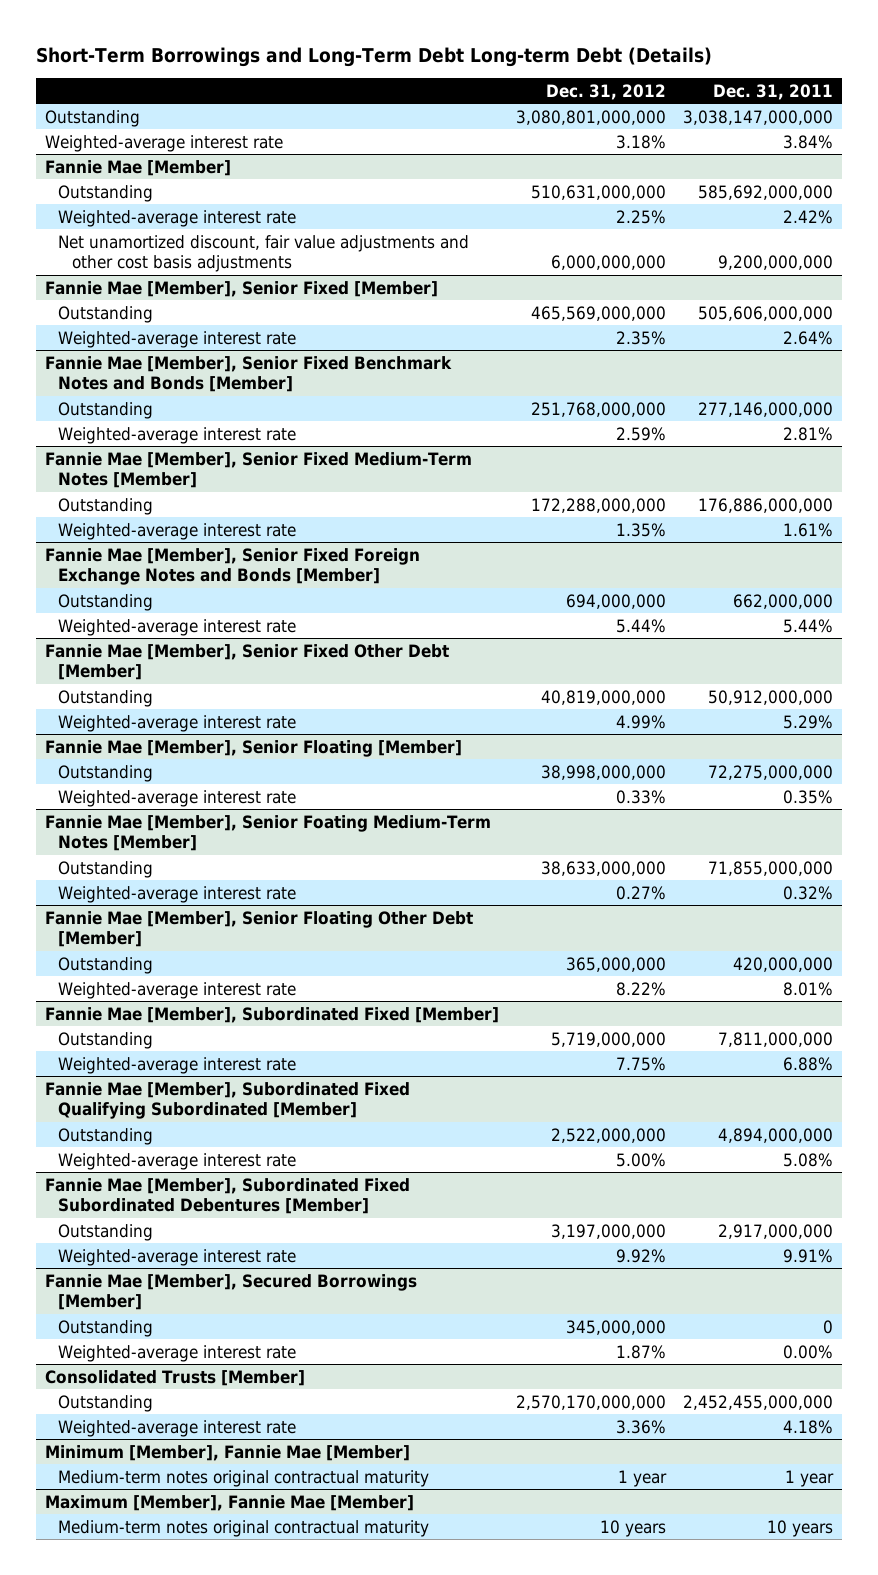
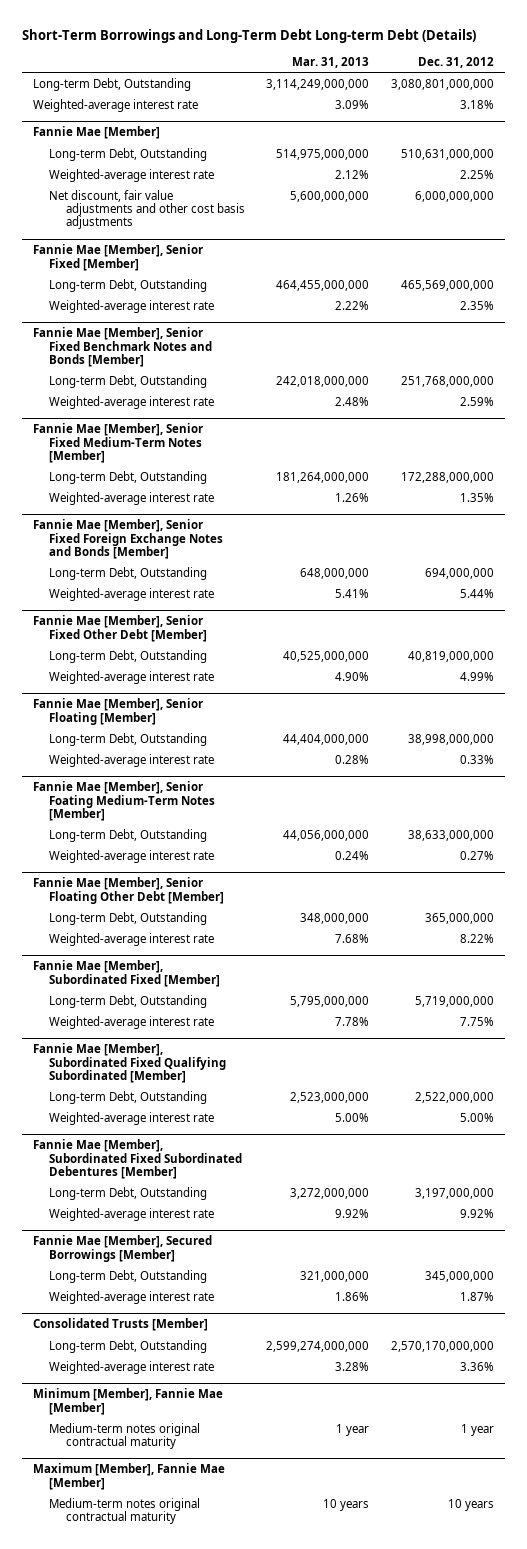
[713,83,834,100] Dec. 31, 2011 -> none
none -> [292,56,370,68] Mar. 31, 2013
[44,109,140,127] Outstanding -> [33,77,192,91] Long-term Debt, Outstanding
[58,184,154,202] Outstanding -> [49,147,208,161] Long-term Debt, Outstanding
[58,234,470,273] Net unamortized discount, fair value adjustments and other cost basis adjustments -> [49,189,245,230] Net discount, fair value adjustments and other cost basis adjustments
[58,305,154,323] Outstanding -> [49,278,208,292] Long-term Debt, Outstanding
[58,401,154,419] Outstanding -> [49,374,208,388] Long-term Debt, Outstanding
[58,497,154,515] Outstanding -> [49,470,208,484] Long-term Debt, Outstanding
[58,593,154,611] Outstanding -> [49,566,208,580] Long-term Debt, Outstanding
[58,689,154,707] Outstanding -> [49,649,208,663] Long-term Debt, Outstanding
[58,764,154,782] Outstanding -> [49,732,208,746] Long-term Debt, Outstanding
[58,860,154,878] Outstanding -> [49,828,208,842] Long-term Debt, Outstanding
[58,956,154,974] Outstanding -> [49,911,208,925] Long-term Debt, Outstanding
[58,1031,154,1049] Outstanding -> [49,994,208,1008] Long-term Debt, Outstanding
[58,1127,154,1145] Outstanding -> [49,1090,208,1104] Long-term Debt, Outstanding
[58,1223,154,1241] Outstanding -> [49,1186,208,1200] Long-term Debt, Outstanding
[58,1319,154,1337] Outstanding -> [49,1269,208,1283] Long-term Debt, Outstanding
[58,1394,154,1412] Outstanding -> [49,1339,208,1353] Long-term Debt, Outstanding

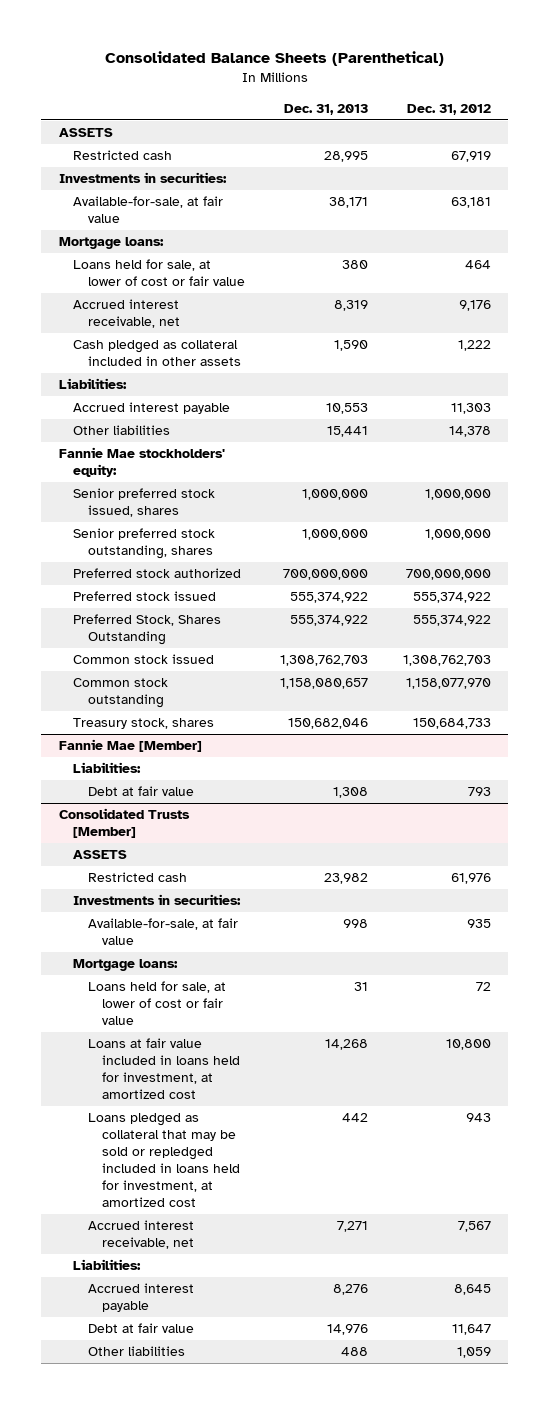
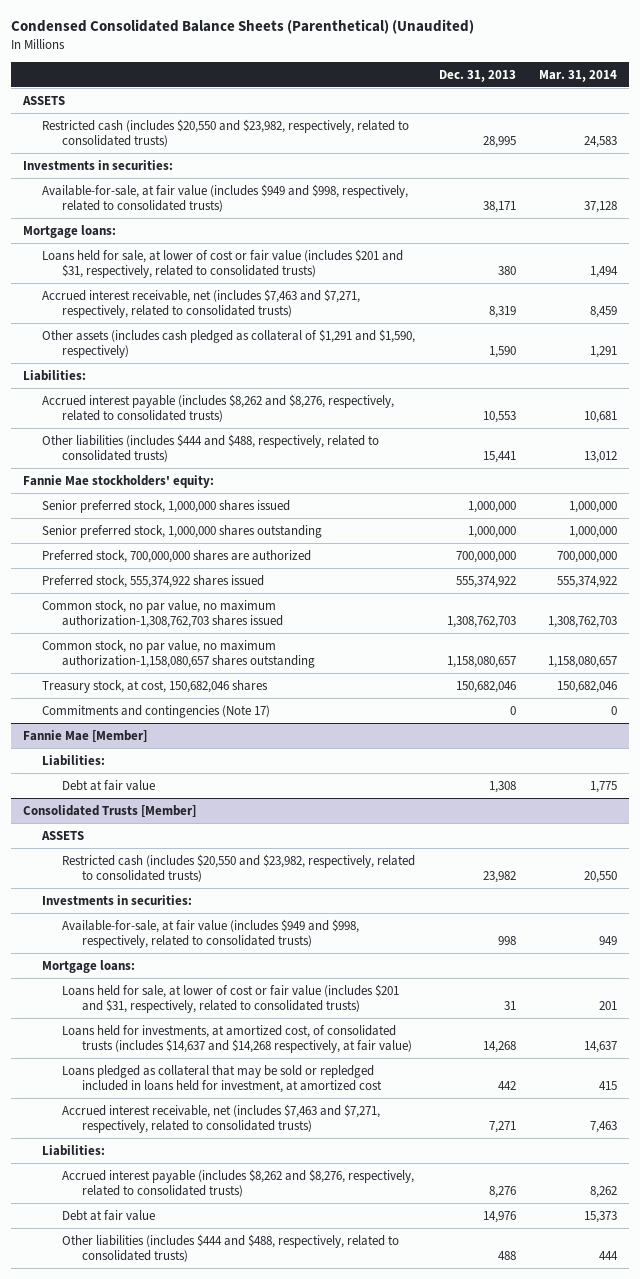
[104,51,444,67] Consolidated Balance Sheets (Parenthetical) -> [11,19,475,35] Condensed Consolidated Balance Sheets (Parenthetical) (Unaudited)
[406,103,491,115] Dec. 31, 2012 -> none
none -> [539,69,618,82] Mar. 31, 2014
[73,150,173,161] Restricted cash -> [42,118,410,147] Restricted cash (includes $20,550 and $23,982, respectively, related to consolidated trusts)
[73,196,224,224] Available-for-sale, at fair value -> [42,183,409,212] Available-for-sale, at fair value (includes $949 and $998, respectively, related to consolidated trusts)
[73,259,245,287] Loans held for sale, at lower of cost or fair value -> [42,248,404,278] Loans held for sale, at lower of cost or fair value (includes $201 and $31, respectively, related to consolidated trusts)
[73,299,180,329] Accrued interest receivable, net -> [42,288,361,318] Accrued interest receivable, net (includes $7,463 and $7,271, respectively, related to consolidated trusts)
[73,340,241,367] Cash pledged as collateral included in other assets -> [42,328,416,358] Other assets (includes cash pledged as collateral of $1,291 and $1,590, respectively)
[73,402,231,415] Accrued interest payable -> [42,393,395,422] Accrued interest payable (includes $8,262 and $8,276, respectively, related to consolidated trusts)
[73,425,171,436] Other liabilities -> [42,433,380,462] Other liabilities (includes $444 and $488, respectively, related to consolidated trusts)
[73,614,222,646] Preferred Stock, Shares Outstanding -> none
[73,488,216,518] Senior preferred stock issued, shares -> [42,499,291,513] Senior preferred stock, 1,000,000 shares issued
[73,528,216,560] Senior preferred stock outstanding, shares -> [42,524,323,538] Senior preferred stock, 1,000,000 shares outstanding
[73,568,242,579] Preferred stock authorized -> [42,549,312,563] Preferred stock, 700,000,000 shares are authorized
[73,591,217,602] Preferred stock issued -> [42,574,265,588] Preferred stock, 555,374,922 shares issued
[73,654,215,665] Common stock issued -> [42,599,284,628] Common stock, no par value, no maximum authorization-1,308,762,703 shares issued
[73,678,169,709] Common stock outstanding -> [42,639,316,668] Common stock, no par value, no maximum authorization-1,158,080,657 shares outstanding
[73,718,215,730] Treasury stock, shares -> [42,679,269,693] Treasury stock, at cost, 150,682,046 shares
none -> [42,704,271,718] Commitments and contingencies (Note 17)
[87,872,187,883] Restricted cash -> [62,853,416,882] Restricted cash (includes $20,550 and $23,982, respectively, related to consolidated trusts)
[87,918,238,946] Available-for-sale, at fair value -> [62,918,360,948] Available-for-sale, at fair value (includes $949 and $998, respectively, related to consolidated trusts)
[87,981,226,1026] Loans held for sale, at lower of cost or fair value -> [62,983,400,1013] Loans held for sale, at lower of cost or fair value (includes $201 and $31, respectively, related to consolidated trusts)
[87,1038,241,1100] Loans at fair value included in loans held for investment, at amortized cost -> [62,1024,412,1053] Loans held for investments, at amortized cost, of consolidated trusts (includes $14,637 and $14,268 respectively, at fair value)
[87,1220,195,1250] Accrued interest receivable, net -> [62,1103,381,1133] Accrued interest receivable, net (includes $7,463 and $7,271, respectively, related to consolidated trusts)
[87,1283,194,1313] Accrued interest payable -> [62,1168,415,1197] Accrued interest payable (includes $8,262 and $8,276, respectively, related to consolidated trusts)
[87,1346,185,1357] Other liabilities -> [62,1233,400,1262] Other liabilities (includes $444 and $488, respectively, related to consolidated trusts)

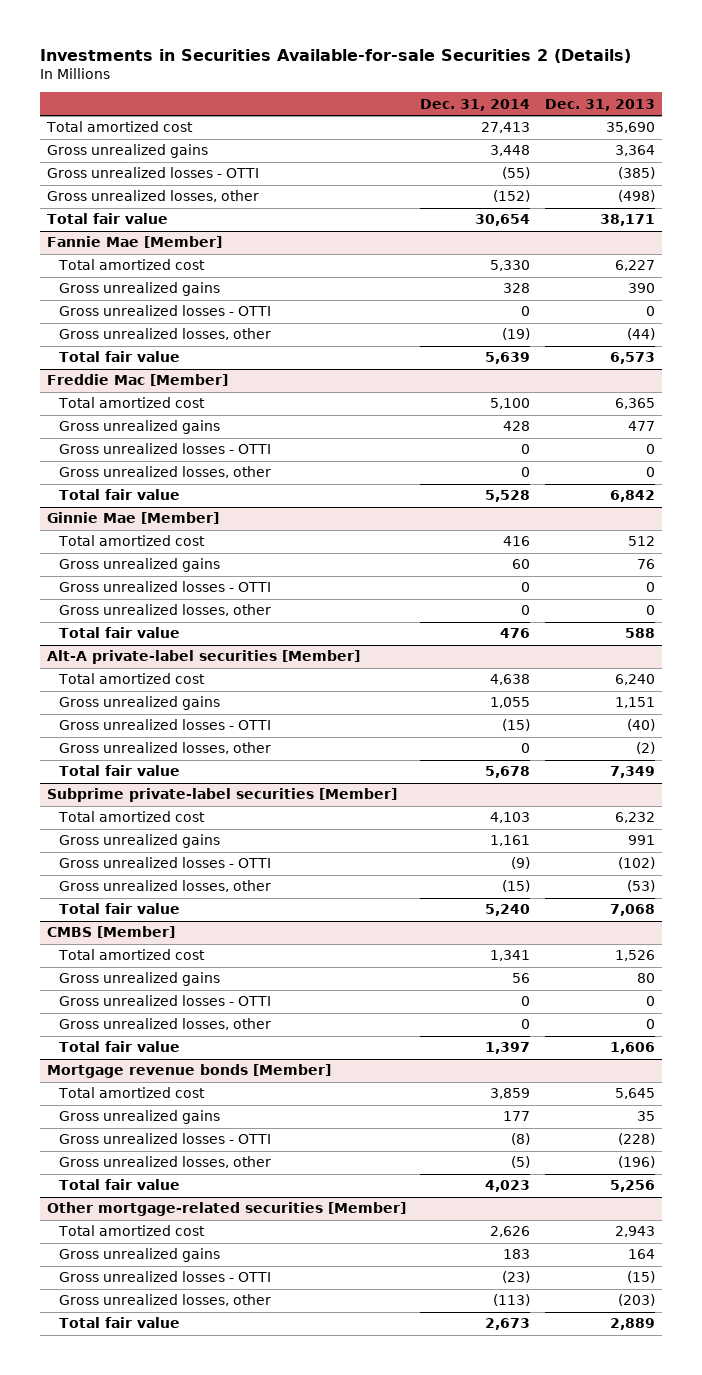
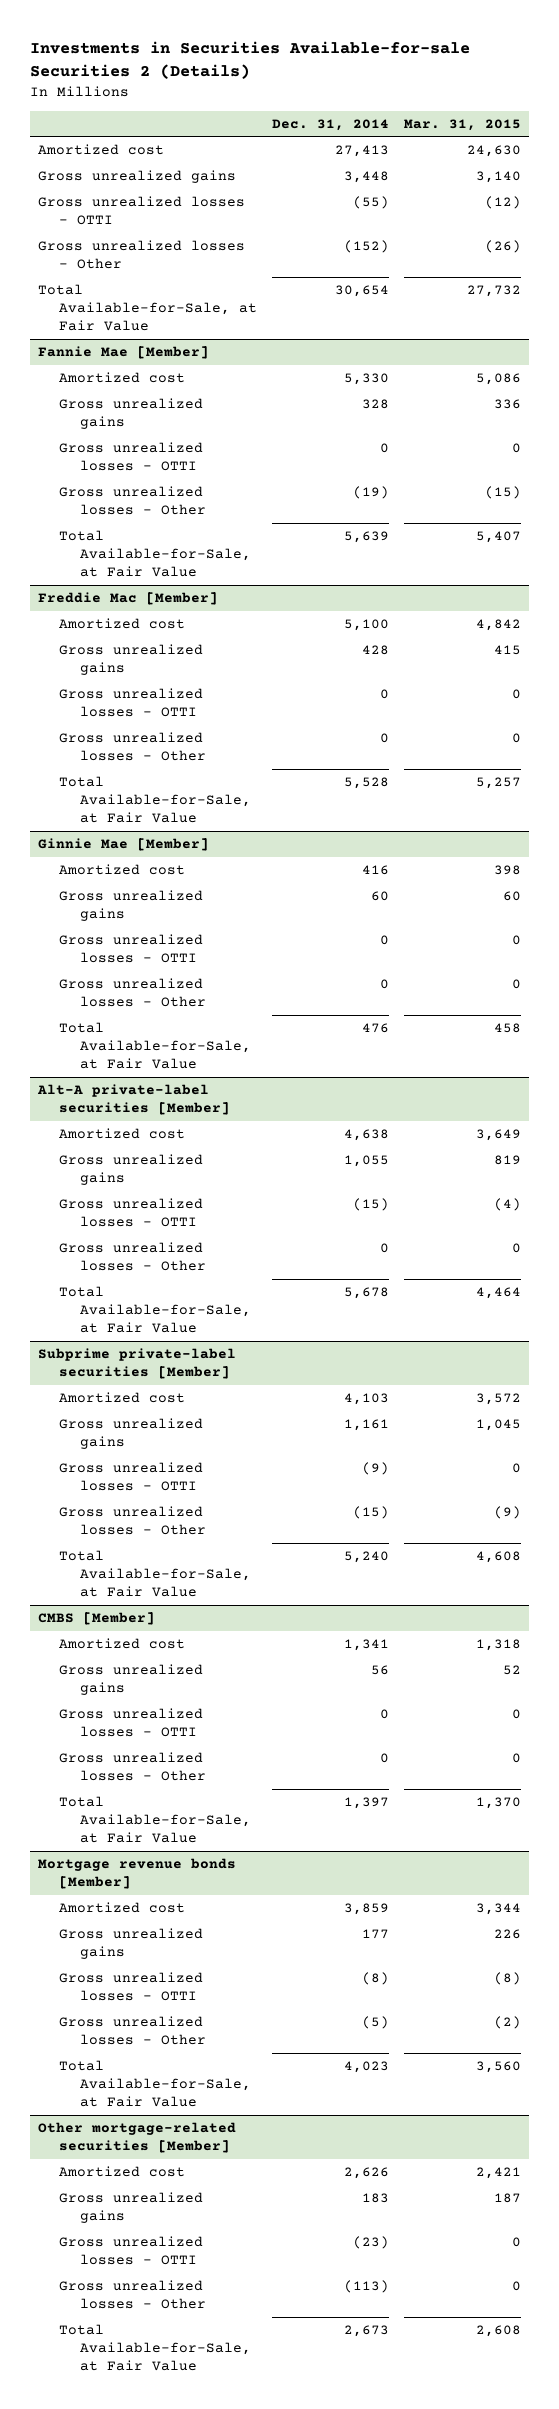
[544,98,655,111] Dec. 31, 2013 -> none
none -> [404,118,522,131] Mar. 31, 2015
[46,121,194,133] Total amortized cost -> [37,144,164,156] Amortized cost
[47,190,260,203] Gross unrealized losses, other -> [37,240,245,270] Gross unrealized losses - Other
[47,213,169,225] Total fair value -> [37,284,258,332] Total Available-for-Sale, at Fair Value
[57,259,205,271] Total amortized cost -> [59,372,186,384] Amortized cost
[58,328,271,341] Gross unrealized losses, other -> [59,486,207,516] Gross unrealized losses - Other
[58,351,180,363] Total fair value -> [59,530,252,578] Total Available-for-Sale, at Fair Value
[57,397,205,409] Total amortized cost -> [59,618,186,630] Amortized cost
[58,466,271,479] Gross unrealized losses, other -> [59,732,207,762] Gross unrealized losses - Other
[58,489,180,501] Total fair value -> [59,776,252,824] Total Available-for-Sale, at Fair Value
[57,535,205,547] Total amortized cost -> [59,864,186,876] Amortized cost
[58,604,271,617] Gross unrealized losses, other -> [59,978,207,1008] Gross unrealized losses - Other
[58,627,180,639] Total fair value -> [59,1022,252,1070] Total Available-for-Sale, at Fair Value
[57,673,205,685] Total amortized cost -> [59,1128,186,1140] Amortized cost
[58,742,271,755] Gross unrealized losses, other -> [59,1242,207,1272] Gross unrealized losses - Other
[58,765,180,777] Total fair value -> [59,1286,252,1334] Total Available-for-Sale, at Fair Value
[57,811,205,823] Total amortized cost -> [59,1392,186,1404] Amortized cost
[58,880,271,893] Gross unrealized losses, other -> [59,1506,207,1536] Gross unrealized losses - Other
[58,903,180,915] Total fair value -> [59,1550,252,1598] Total Available-for-Sale, at Fair Value
[57,949,205,961] Total amortized cost -> [59,1638,186,1650] Amortized cost
[58,1018,271,1031] Gross unrealized losses, other -> [59,1752,207,1782] Gross unrealized losses - Other
[58,1041,180,1053] Total fair value -> [59,1796,252,1844] Total Available-for-Sale, at Fair Value
[57,1087,205,1099] Total amortized cost -> [59,1902,186,1914] Amortized cost
[58,1156,271,1169] Gross unrealized losses, other -> [59,2016,207,2046] Gross unrealized losses - Other
[58,1179,180,1191] Total fair value -> [59,2060,252,2108] Total Available-for-Sale, at Fair Value
[57,1225,205,1237] Total amortized cost -> [59,2166,186,2178] Amortized cost
[58,1294,271,1307] Gross unrealized losses, other -> [59,2280,207,2310] Gross unrealized losses - Other
[58,1317,180,1329] Total fair value -> [59,2324,252,2372] Total Available-for-Sale, at Fair Value

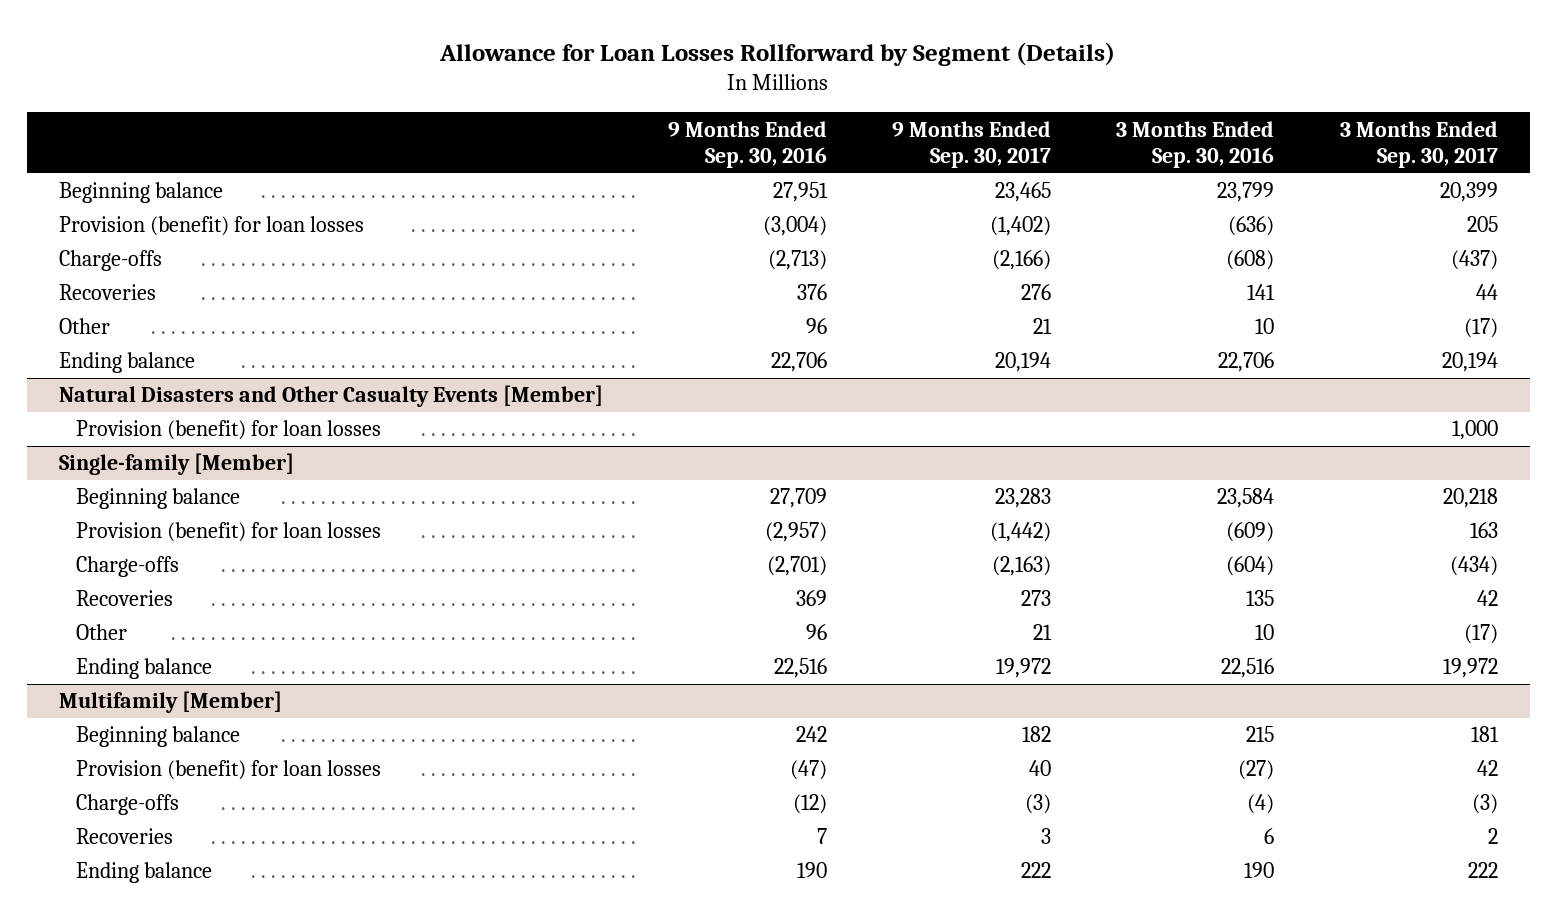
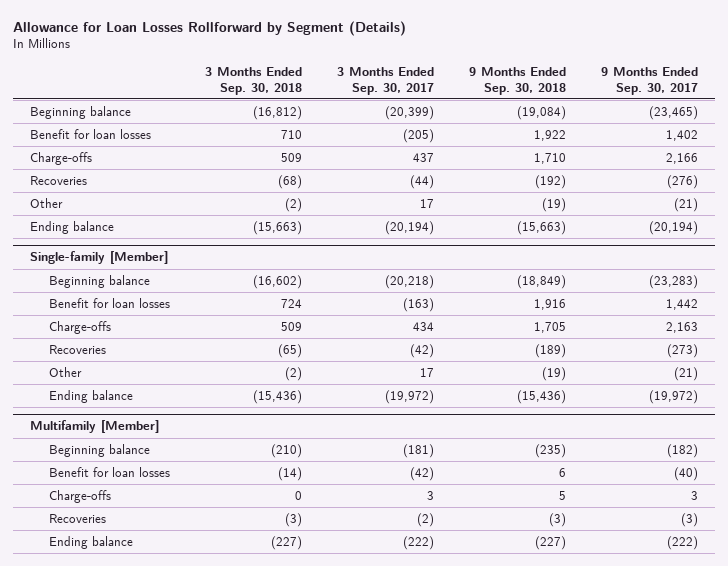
[668,120,828,169] 9 Months Ended Sep. 30, 2016 -> none
[1116,120,1275,169] 3 Months Ended Sep. 30, 2016 -> none
none -> [205,67,303,95] 3 Months Ended Sep. 30, 2018
none -> [468,67,566,95] 9 Months Ended Sep. 30, 2018
[59,385,604,408] Natural Disasters and Other Casualty Events [Member] -> none
[76,420,382,441] Provision (benefit) for loan losses -> none
[995,182,1052,203] 23,465 -> [648,105,698,120] (23,465)
[1439,182,1498,203] 20,399 -> [385,105,435,120] (20,399)
[59,216,365,237] Provision (benefit) for loan losses -> [29,128,151,139] Benefit for loan losses
[990,216,1052,237] (1,402) -> [665,129,698,141] 1,402
[1466,216,1498,233] 205 -> [403,128,435,143] (205)
[992,250,1052,271] (2,166) -> [665,152,698,164] 2,166
[1450,250,1498,271] (437) -> [413,152,435,162] 437
[1021,284,1052,301] 276 -> [666,174,698,189] (276)
[1475,284,1498,301] 44 -> [410,174,435,189] (44)
[1033,318,1053,335] 21 -> [673,197,698,212] (21)
[1463,318,1498,339] (17) -> [420,198,435,208] 17
[995,352,1052,373] 20,194 -> [648,220,698,235] (20,194)
[1441,352,1498,373] 20,194 -> [385,220,435,235] (20,194)
[995,488,1052,509] 23,283 -> [648,274,698,289] (23,283)
[1442,488,1498,509] 20,218 -> [385,274,435,289] (20,218)
[76,522,382,543] Provision (benefit) for loan losses -> [49,297,171,308] Benefit for loan losses
[990,522,1052,543] (1,442) -> [665,298,698,310] 1,442
[1469,522,1498,539] 163 -> [403,297,435,312] (163)
[992,556,1052,577] (2,163) -> [665,321,698,333] 2,163
[1449,556,1498,577] (434) -> [413,321,435,331] 434
[1021,590,1052,607] 273 -> [666,343,698,358] (273)
[1476,590,1498,607] 42 -> [410,343,435,358] (42)
[1033,624,1053,641] 21 -> [673,366,698,381] (21)
[1463,624,1498,645] (17) -> [420,367,435,377] 17
[996,658,1052,679] 19,972 -> [648,389,698,404] (19,972)
[1442,658,1498,679] 19,972 -> [385,389,435,404] (19,972)
[1022,726,1052,743] 182 -> [666,443,698,458] (182)
[1470,726,1499,743] 181 -> [403,443,435,458] (181)
[76,760,382,781] Provision (benefit) for loan losses -> [49,466,171,477] Benefit for loan losses
[1029,760,1052,777] 40 -> [673,466,698,481] (40)
[1476,760,1498,777] 42 -> [410,466,435,481] (42)
[1025,794,1052,815] (3) -> [690,490,698,500] 3
[1471,794,1498,815] (3) -> [427,490,435,500] 3
[1041,828,1052,845] 3 -> [680,512,698,527] (3)
[1487,828,1498,845] 2 -> [417,512,435,527] (2)
[1021,862,1052,879] 222 -> [666,535,698,550] (222)
[1467,862,1498,879] 222 -> [403,535,435,550] (222)

